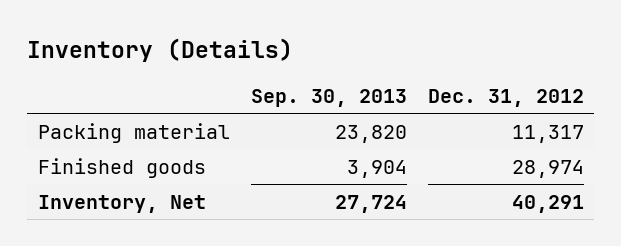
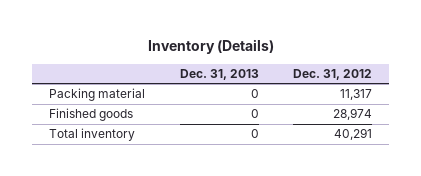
[250,88,407,107] Sep. 30, 2013 -> none
none -> [179,68,259,80] Dec. 31, 2013
[37,194,206,213] Inventory, Net -> [49,128,136,142] Total inventory

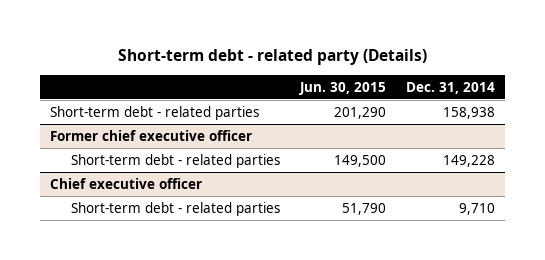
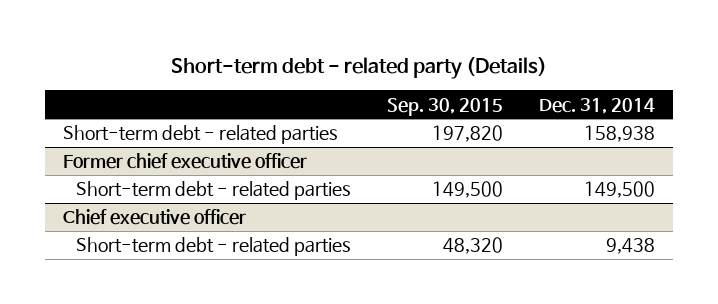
[299,81,387,95] Jun. 30, 2015 -> none
none -> [386,97,503,116] Sep. 30, 2015
[443,154,496,167] 149,228 -> [583,181,655,199] 149,500
[459,202,496,215] 9,710 -> [605,238,655,255] 9,438

